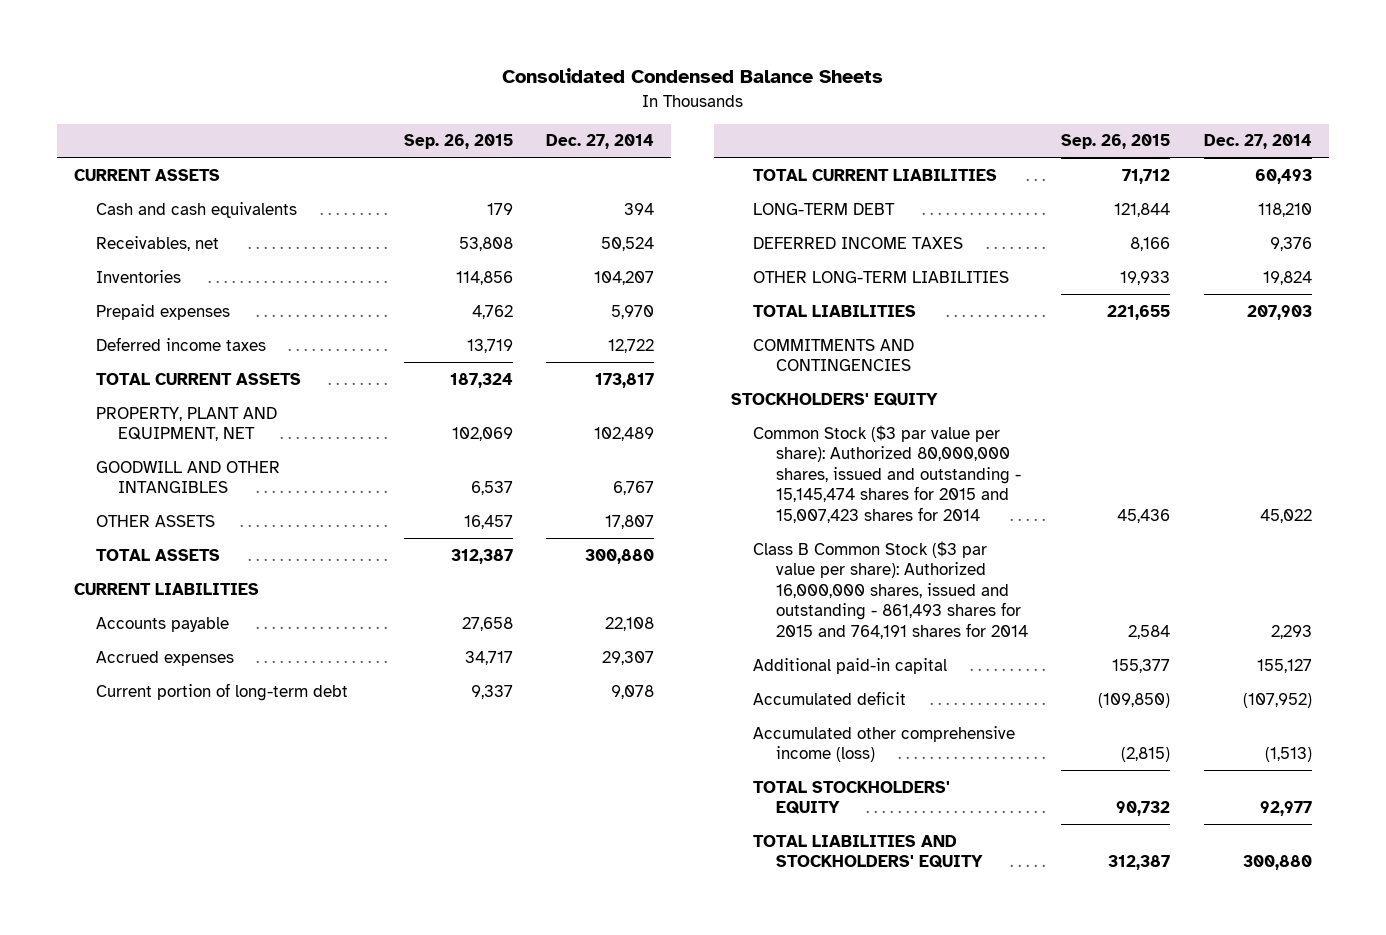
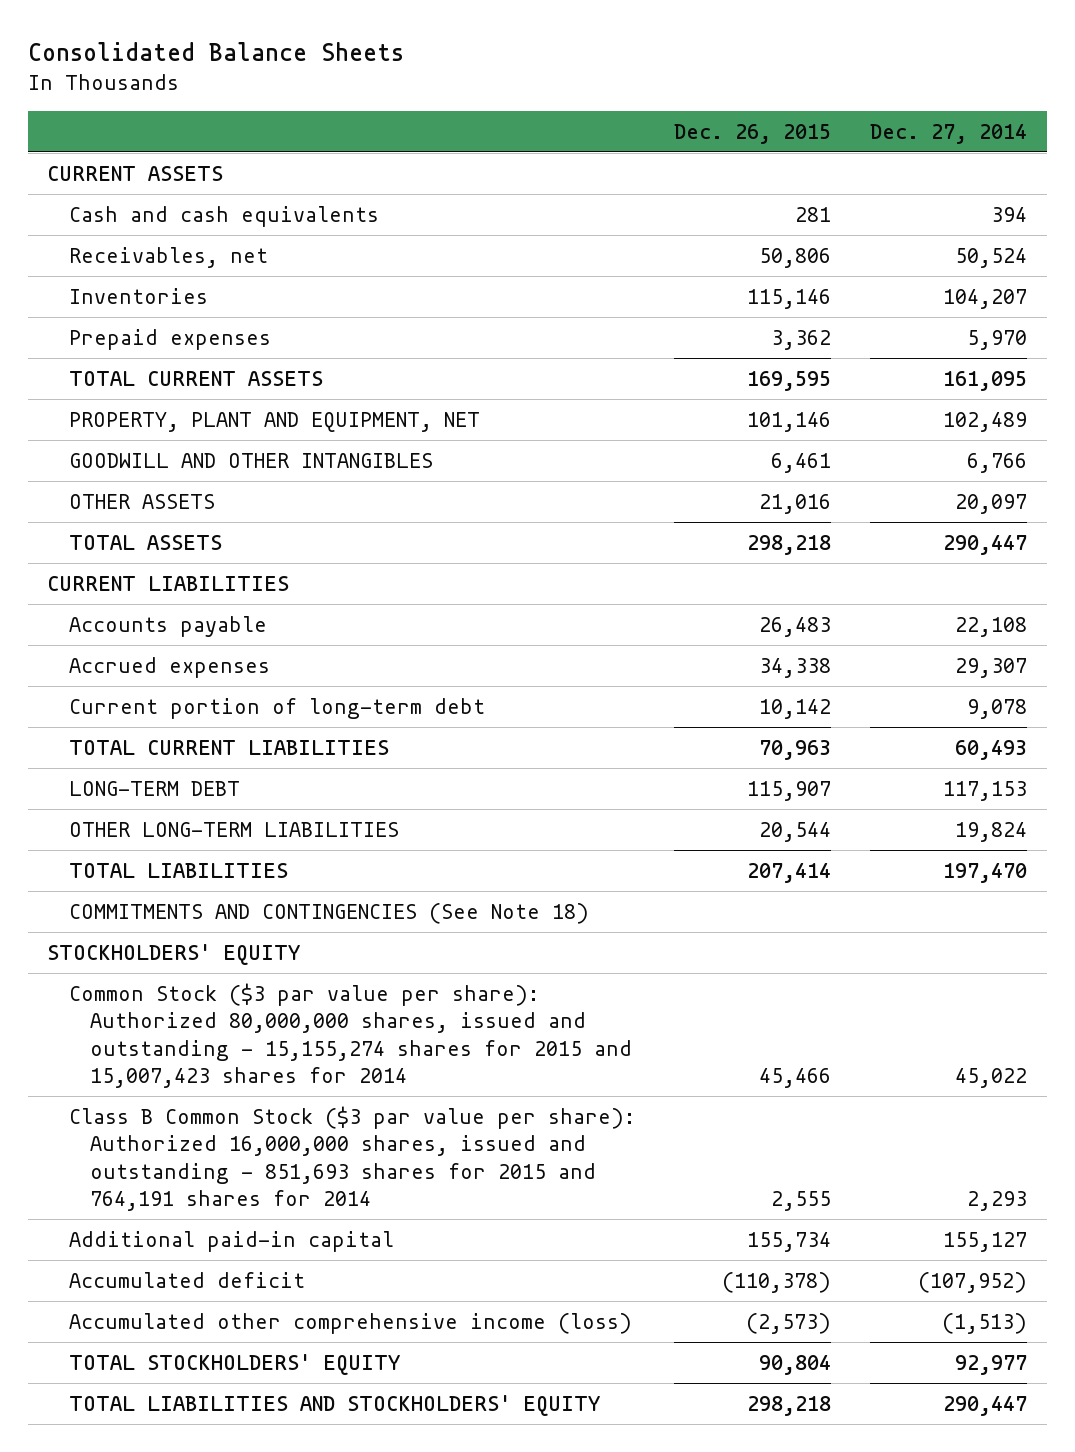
[501,68,883,84] Consolidated Condensed Balance Sheets -> [27,41,404,61] Consolidated Balance Sheets
[403,134,513,150] Sep. 26, 2015 -> none
none -> [673,123,831,144] Dec. 26, 2015
[95,336,266,351] Deferred income taxes -> none
[595,372,655,388] 173,817 -> [943,370,1028,391] 161,095
[613,481,655,496] 6,767 -> [967,452,1028,473] 6,766
[605,514,655,529] 17,807 -> [955,493,1028,514] 20,097
[585,548,655,564] 300,880 -> [943,534,1028,555] 290,447
[753,236,964,249] DEFERRED INCOME TAXES -> none
[1258,202,1313,217] 118,210 -> [943,780,1028,801] 117,153
[1247,304,1313,320] 207,903 -> [943,862,1028,883] 197,470
[753,338,915,372] COMMITMENTS AND CONTINGENCIES -> [68,902,589,924] COMMITMENTS AND CONTINGENCIES (See Note 18)
[753,424,1021,524] Common Stock ($3 par value per share): Authorized 80,000,000 shares, issued and outstanding - 15,145,474 shares for 2015 and 15,007,423 shares for 2014 -> [68,982,632,1088] Common Stock ($3 par value per share): Authorized 80,000,000 shares, issued and outstanding - 15,155,274 shares for 2015 and 15,007,423 shares for 2014
[753,540,1028,640] Class B Common Stock ($3 par value per share): Authorized 16,000,000 shares, issued and outstanding - 861,493 shares for 2015 and 764,191 shares for 2014 -> [68,1105,635,1211] Class B Common Stock ($3 par value per share): Authorized 16,000,000 shares, issued and outstanding - 851,693 shares for 2015 and 764,191 shares for 2014
[1243,855,1313,871] 300,880 -> [943,1395,1028,1416] 290,447

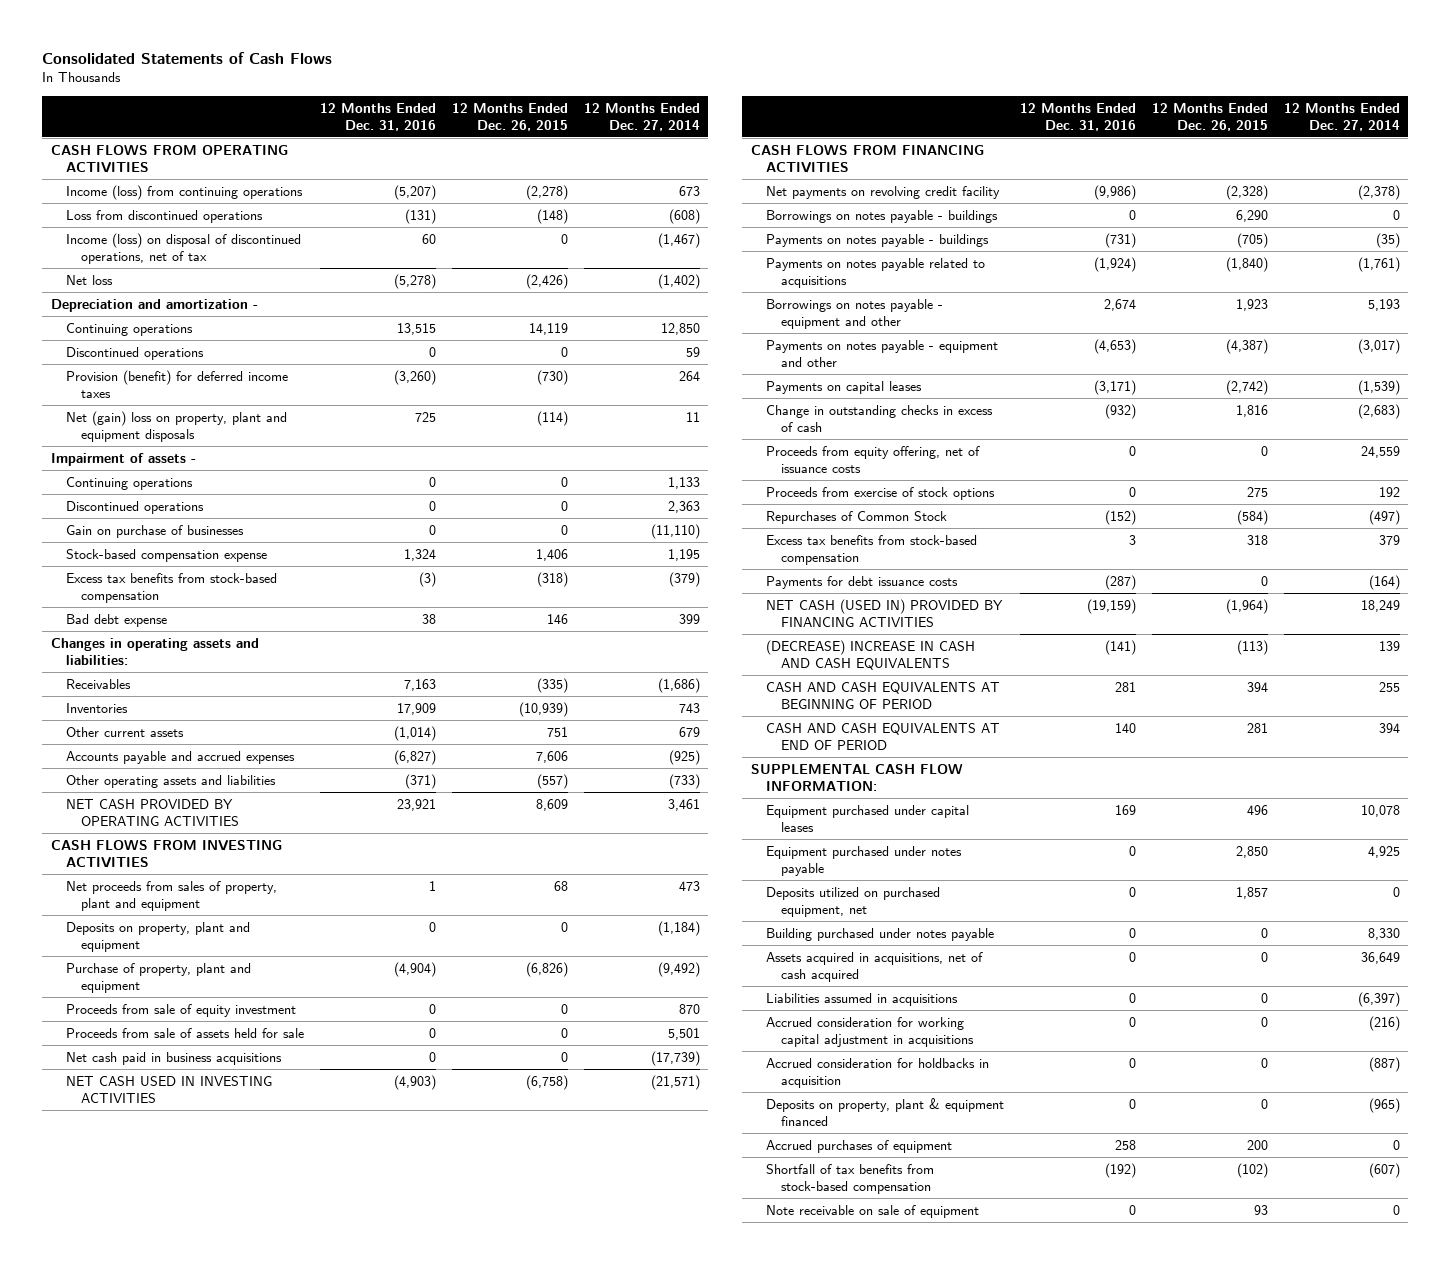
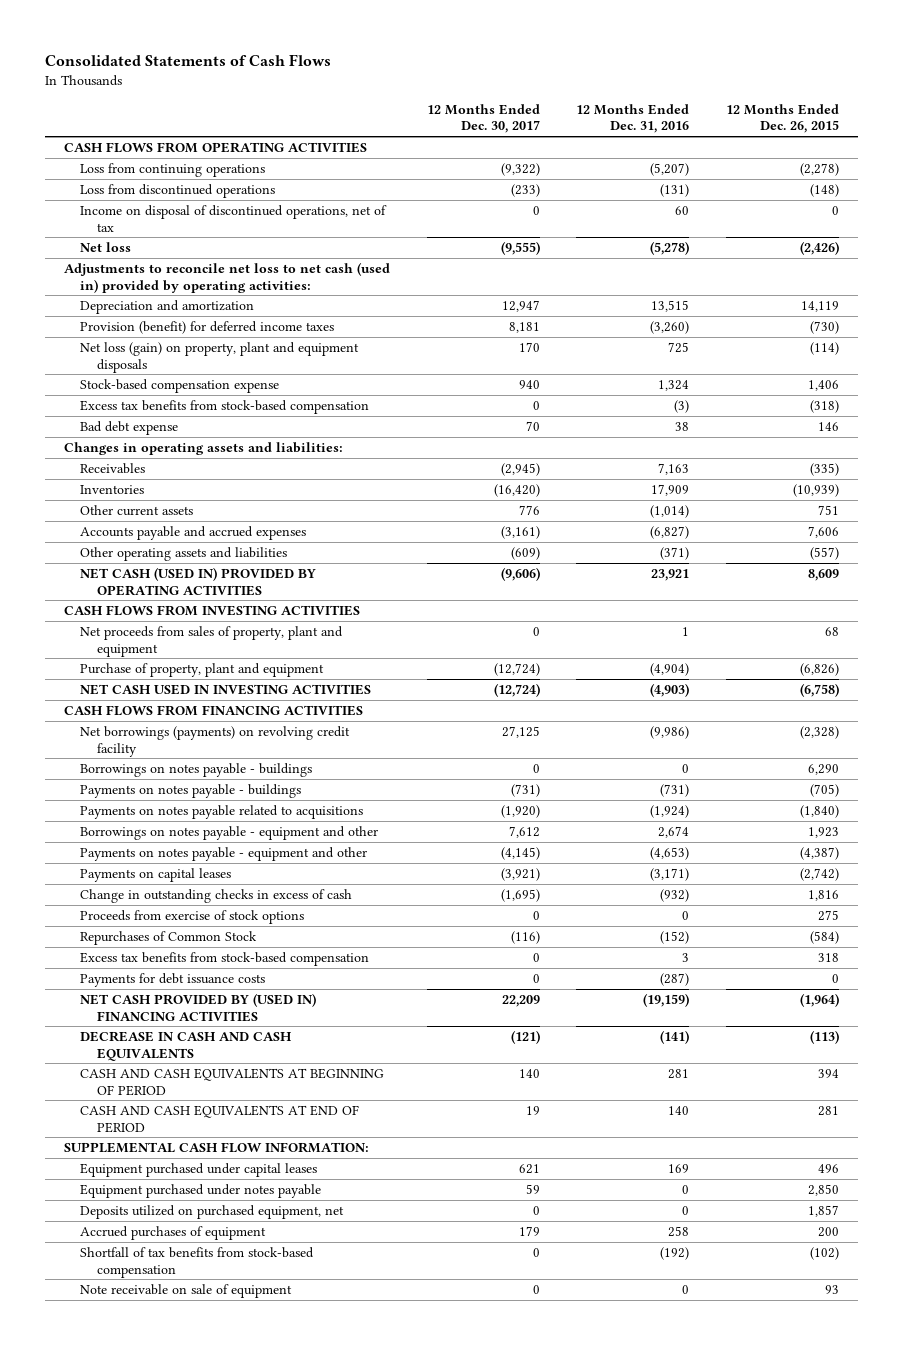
[584,102,701,131] 12 Months Ended Dec. 27, 2014 -> none
none -> [426,103,540,134] 12 Months Ended Dec. 30, 2017
[65,185,303,201] Income (loss) from continuing operations -> [80,162,266,177] Loss from continuing operations
[65,233,301,264] Income (loss) on disposal of discontinued operations, net of tax -> [80,204,388,232] Income on disposal of discontinued operations, net of tax
[50,299,258,313] Depreciation and amortization - -> none
[65,347,204,361] Discontinued operations -> none
none -> [63,261,390,293] Adjustments to reconcile net loss to net cash (used in) provided by operating activities:
[65,323,193,337] Continuing operations -> [80,299,255,314] Depreciation and amortization
[50,453,196,467] Impairment of assets - -> none
[65,477,193,491] Continuing operations -> none
[65,501,204,515] Discontinued operations -> none
[65,525,244,539] Gain on purchase of businesses -> none
[65,411,287,442] Net (gain) loss on property, plant and equipment disposals -> [80,341,360,373] Net loss (gain) on property, plant and equipment disposals
[65,799,240,826] NET CASH PROVIDED BY OPERATING ACTIVITIES -> [80,566,317,596] NET CASH (USED IN) PROVIDED BY OPERATING ACTIVITIES
[65,922,250,952] Deposits on property, plant and equipment -> none
[65,1004,296,1018] Proceeds from sale of equity investment -> none
[65,1028,304,1039] Proceeds from sale of assets held for sale -> none
[65,1052,282,1066] Net cash paid in business acquisitions -> none
[766,186,1001,200] Net payments on revolving credit facility -> [80,725,351,757] Net borrowings (payments) on revolving credit facility
[766,446,981,473] Proceeds from equity offering, net of issuance costs -> none
[766,599,1004,627] NET CASH (USED IN) PROVIDED BY FINANCING ACTIVITIES -> [80,992,317,1022] NET CASH PROVIDED BY (USED IN) FINANCING ACTIVITIES
[766,640,976,670] (DECREASE) INCREASE IN CASH AND CASH EQUIVALENTS -> [80,1030,293,1061] DECREASE IN CASH AND CASH EQUIVALENTS
[766,928,995,942] Building purchased under notes payable -> none
[766,952,984,982] Assets acquired in acquisitions, net of cash acquired -> none
[766,993,959,1007] Liabilities assumed in acquisitions -> none
[766,1017,975,1047] Accrued consideration for working capital adjustment in acquisitions -> none
[766,1058,990,1088] Accrued consideration for holdbacks in acquisition -> none
[766,1098,1005,1126] Deposits on property, plant & equipment financed -> none

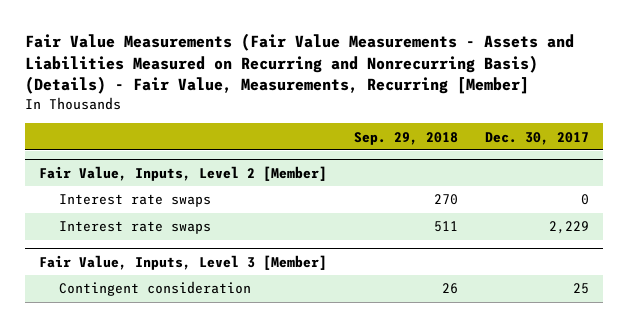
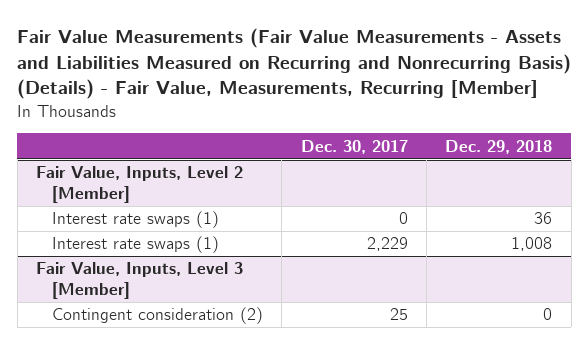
[353,131,458,145] Sep. 29, 2018 -> none
none -> [445,139,553,154] Dec. 29, 2018
[59,194,212,208] Interest rate swaps -> [51,211,219,229] Interest rate swaps (1)
[59,221,212,235] Interest rate swaps -> [51,236,219,254] Interest rate swaps (1)
[59,281,252,297] Contingent consideration -> [51,307,263,325] Contingent consideration (2)

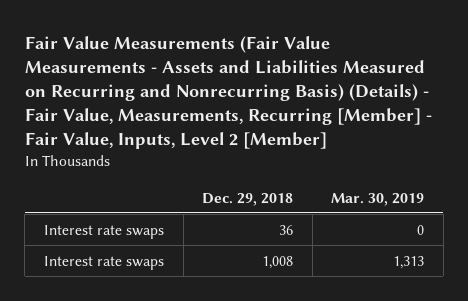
[17,27,572,100] Fair Value Measurements (Fair Value Measurements - Assets and Liabilities Measured on Recurring and Nonrecurring Basis) (Details) - Fair Value, Measurements, Recurring [Member] -> [24,36,432,150] Fair Value Measurements (Fair Value Measurements - Assets and Liabilities Measured on Recurring and Nonrecurring Basis) (Details) - Fair Value, Measurements, Recurring [Member] - Fair Value, Inputs, Level 2 [Member]
[300,139,408,154] Dec. 30, 2017 -> none
none -> [331,192,425,206] Mar. 30, 2019
[36,166,244,204] Fair Value, Inputs, Level 2 [Member] -> none
[36,262,244,300] Fair Value, Inputs, Level 3 [Member] -> none
[51,307,263,325] Contingent consideration (2) -> none
[51,211,219,229] Interest rate swaps (1) -> [44,224,165,239] Interest rate swaps
[51,236,219,254] Interest rate swaps (1) -> [44,255,165,270] Interest rate swaps

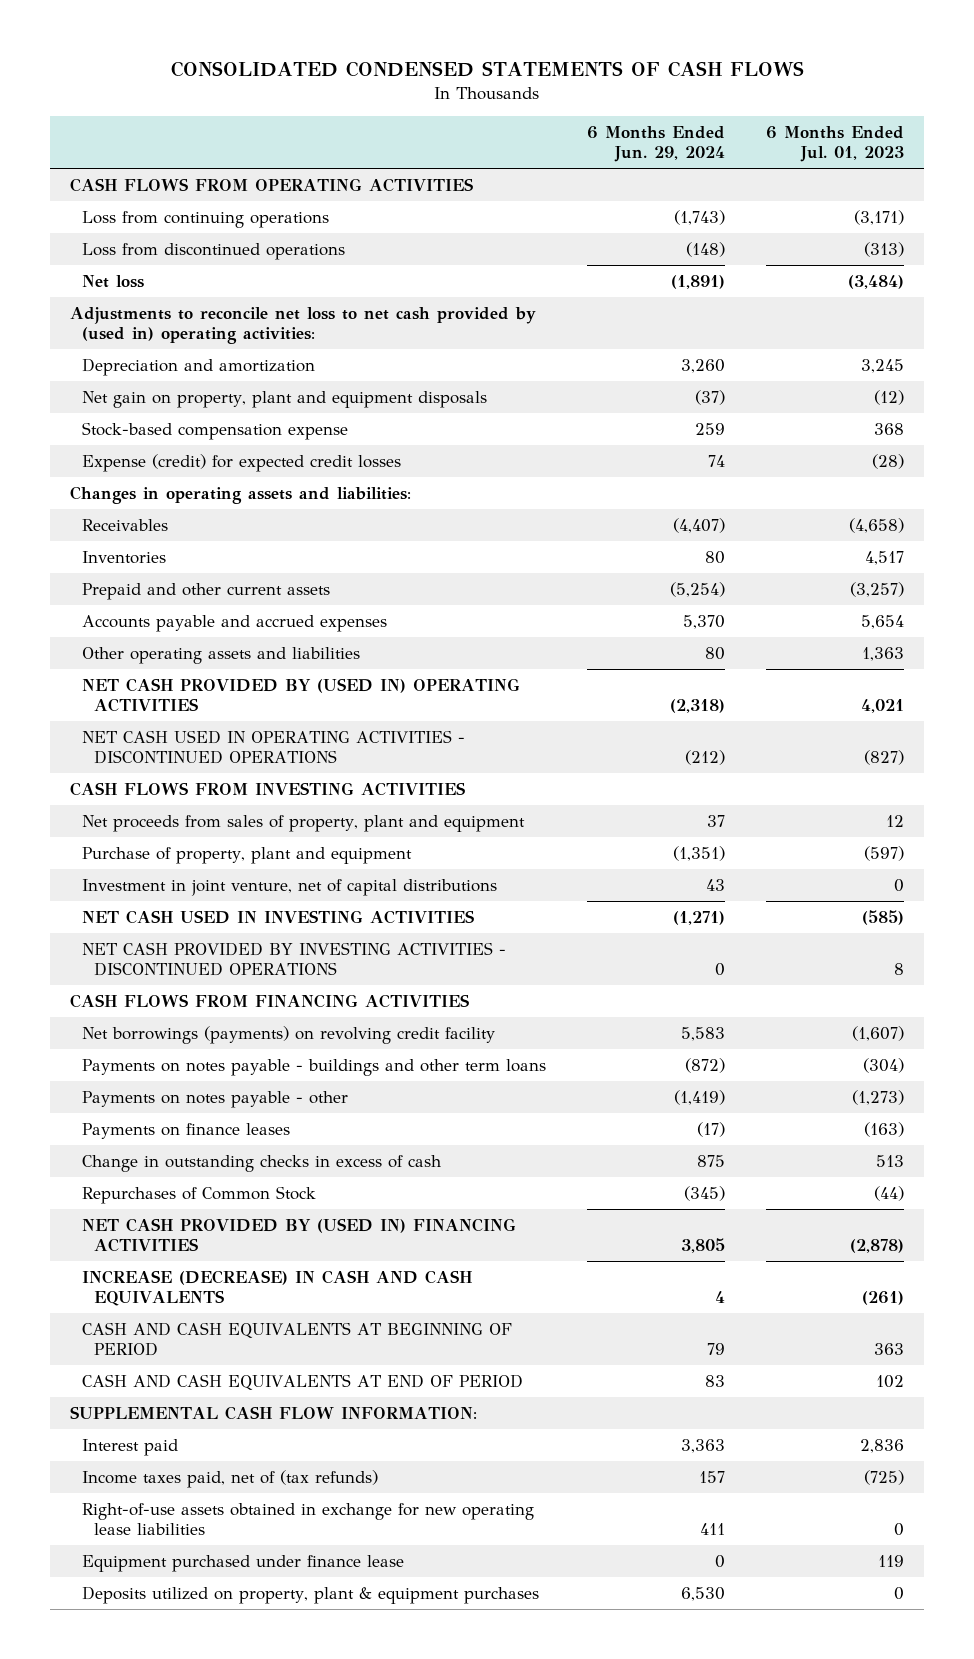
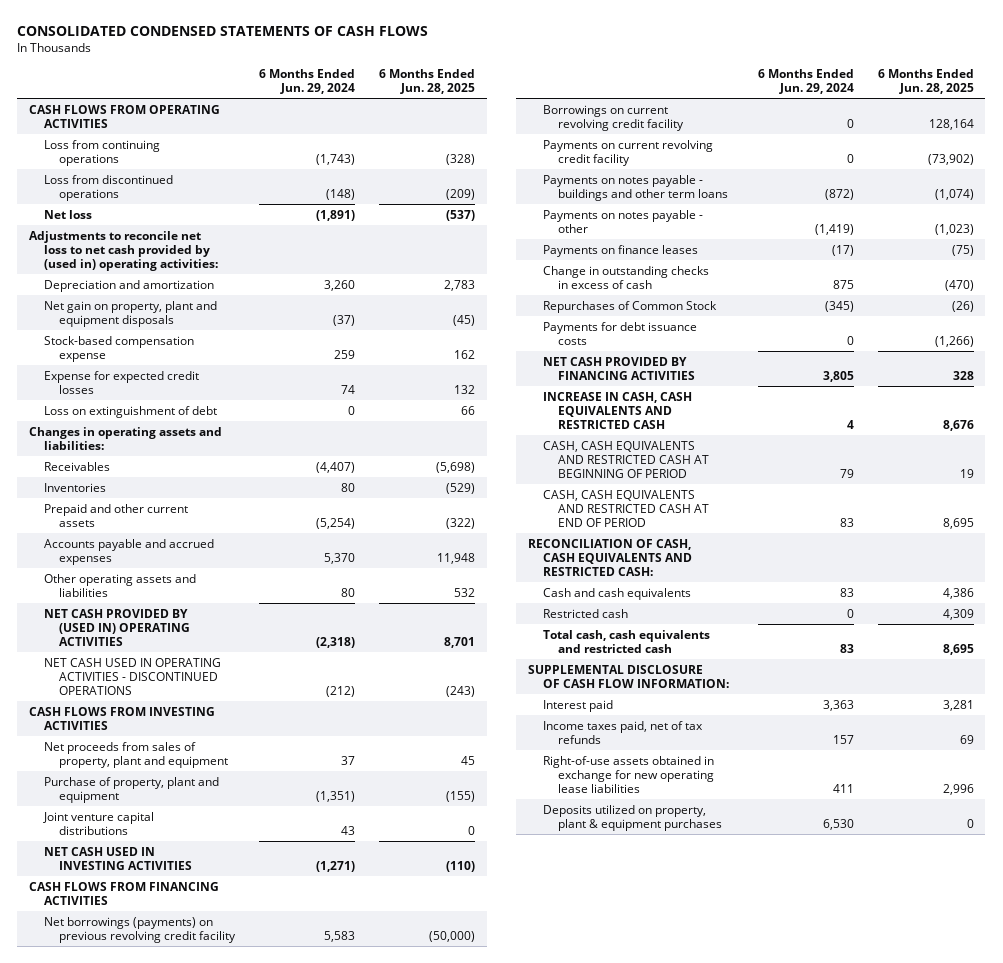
[765,125,904,163] 6 Months Ended Jul. 01, 2023 -> none
none -> [378,68,475,94] 6 Months Ended Jun. 28, 2025
[82,453,402,472] Expense (credit) for expected credit losses -> [44,370,200,394] Expense for expected credit losses
none -> [44,405,218,418] Loss on extinguishment of debt
[82,878,498,896] Investment in joint venture, net of capital distributions -> [43,811,155,835] Joint venture capital distributions
[82,941,507,977] NET CASH PROVIDED BY INVESTING ACTIVITIES - DISCONTINUED OPERATIONS -> none
[82,1025,496,1044] Net borrowings (payments) on revolving credit facility -> [44,916,237,943] Net borrowings (payments) on previous revolving credit facility
none -> [542,104,684,131] Borrowings on current revolving credit facility
none -> [542,139,713,166] Payments on current revolving credit facility
none -> [542,321,697,345] Payments for debt issuance costs
[82,1217,517,1253] NET CASH PROVIDED BY (USED IN) FINANCING ACTIVITIES -> [542,356,695,380] NET CASH PROVIDED BY FINANCING ACTIVITIES
[82,1269,473,1307] INCREASE (DECREASE) IN CASH AND CASH EQUIVALENTS -> [542,391,692,429] INCREASE IN CASH, CASH EQUIVALENTS AND RESTRICTED CASH
[82,1321,513,1357] CASH AND CASH EQUIVALENTS AT BEGINNING OF PERIOD -> [542,440,709,478] CASH, CASH EQUIVALENTS AND RESTRICTED CASH AT BEGINNING OF PERIOD
[82,1373,524,1390] CASH AND CASH EQUIVALENTS AT END OF PERIOD -> [542,489,709,527] CASH, CASH EQUIVALENTS AND RESTRICTED CASH AT END OF PERIOD
none -> [528,538,692,576] RECONCILIATION OF CASH, CASH EQUIVALENTS AND RESTRICTED CASH:
none -> [542,587,691,600] Cash and cash equivalents
none -> [542,608,628,618] Restricted cash
none -> [542,629,710,653] Total cash, cash equivalents and restricted cash
[70,1405,478,1420] SUPPLEMENTAL CASH FLOW INFORMATION: -> [528,664,729,688] SUPPLEMENTAL DISCLOSURE OF CASH FLOW INFORMATION:
[82,1469,379,1488] Income taxes paid, net of (tax refunds) -> [542,720,703,744] Income taxes paid, net of tax refunds
[82,1554,405,1572] Equipment purchased under finance lease -> none

